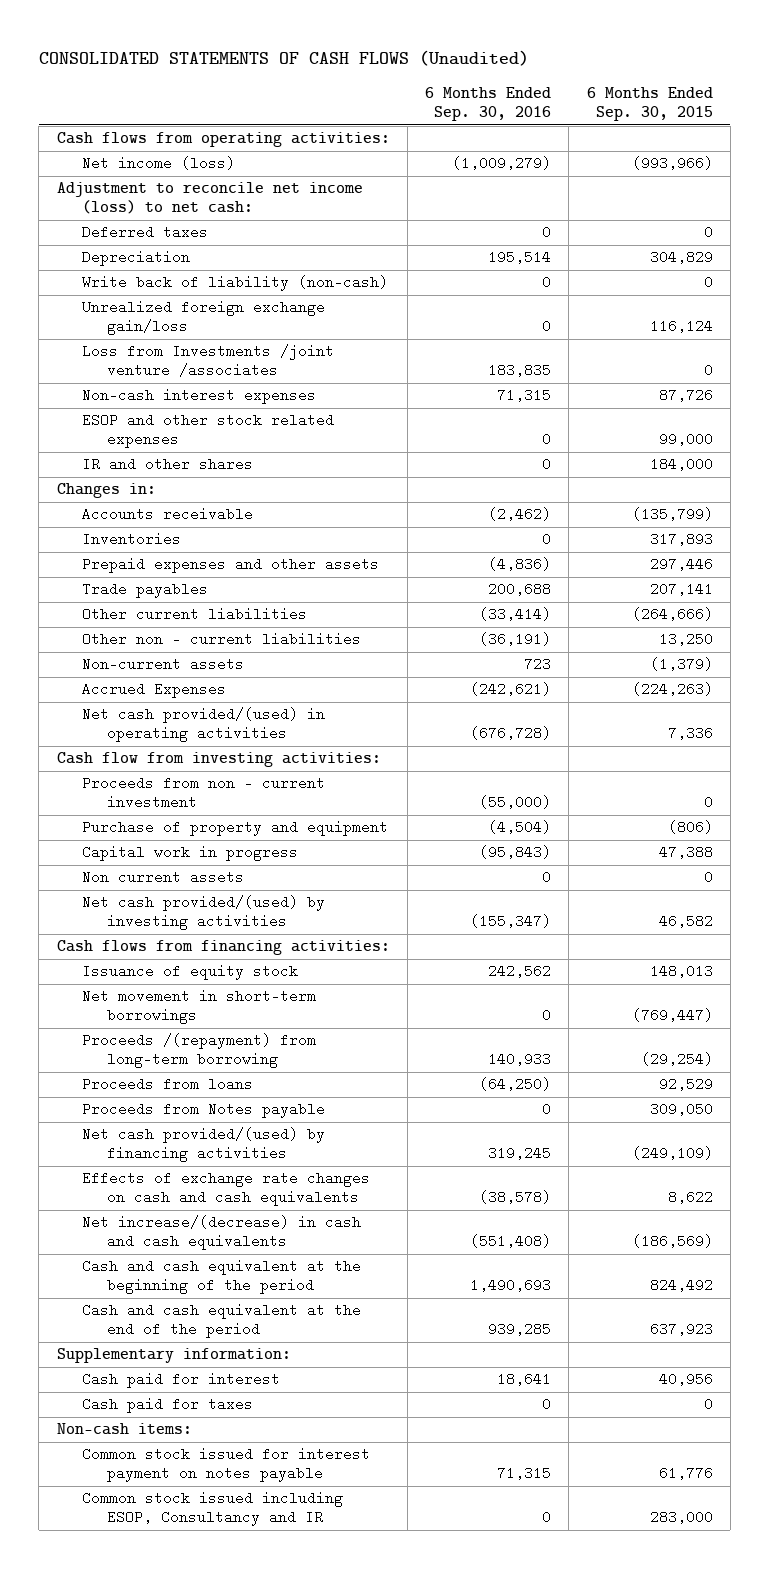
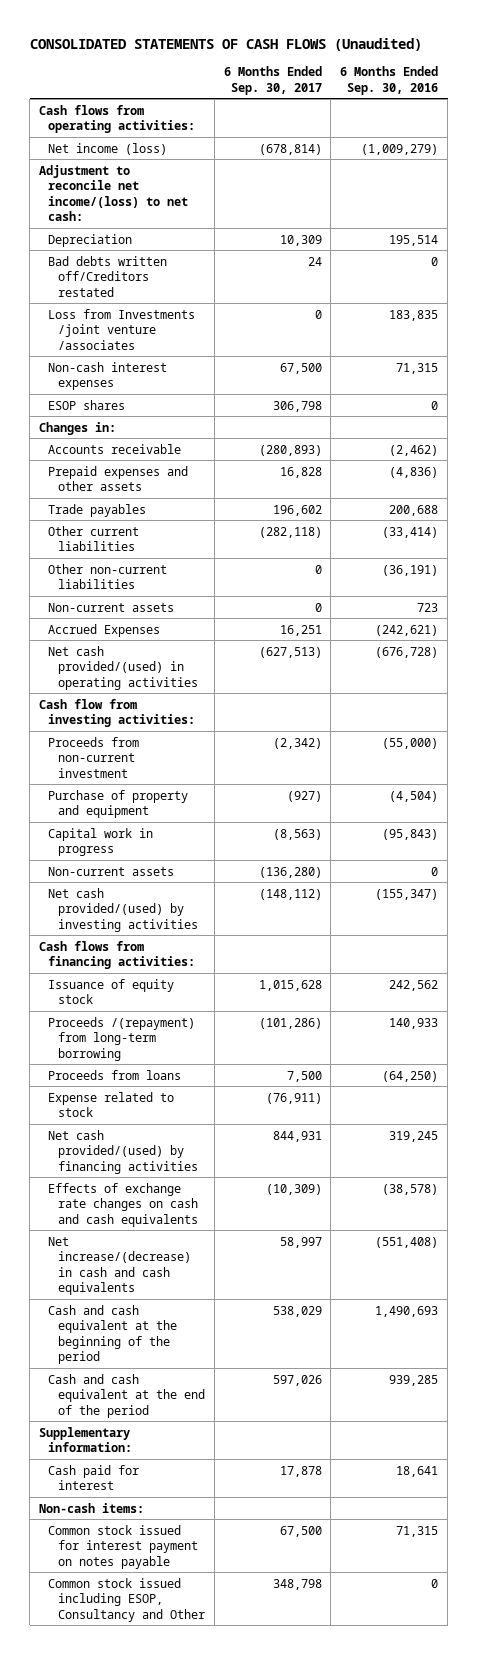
[586,87,713,122] 6 Months Ended Sep. 30, 2015 -> none
none -> [223,66,322,95] 6 Months Ended Sep. 30, 2017
[81,225,208,240] Deferred taxes -> none
[56,182,363,215] Adjustment to reconcile net income (loss) to net cash: -> [38,164,189,222] Adjustment to reconcile net income/(loss) to net cash:
[81,275,388,292] Write back of liability (non-cash) -> none
[81,300,325,336] Unrealized foreign exchange gain/loss -> none
none -> [48,255,168,297] Bad debts written off/Creditors restated
[81,457,253,472] IR and other shares -> none
[81,413,334,449] ESOP and other stock related expenses -> [48,399,126,410] ESOP shares
[81,532,181,547] Inventories -> none
[81,632,361,647] Other non - current liabilities -> [48,563,168,590] Other non-current liabilities
[81,776,325,810] Proceeds from non - current investment -> [48,736,140,778] Proceeds from non-current investment
[81,870,244,885] Non current assets -> [48,866,175,876] Non-current assets
[81,989,316,1025] Net movement in short-term borrowings -> none
[81,1102,325,1119] Proceeds from Notes payable -> none
none -> [48,1091,175,1118] Expense related to stock
[81,1397,253,1414] Cash paid for taxes -> none
[81,1491,343,1527] Common stock issued including ESOP, Consultancy and IR -> [48,1577,206,1622] Common stock issued including ESOP, Consultancy and Other

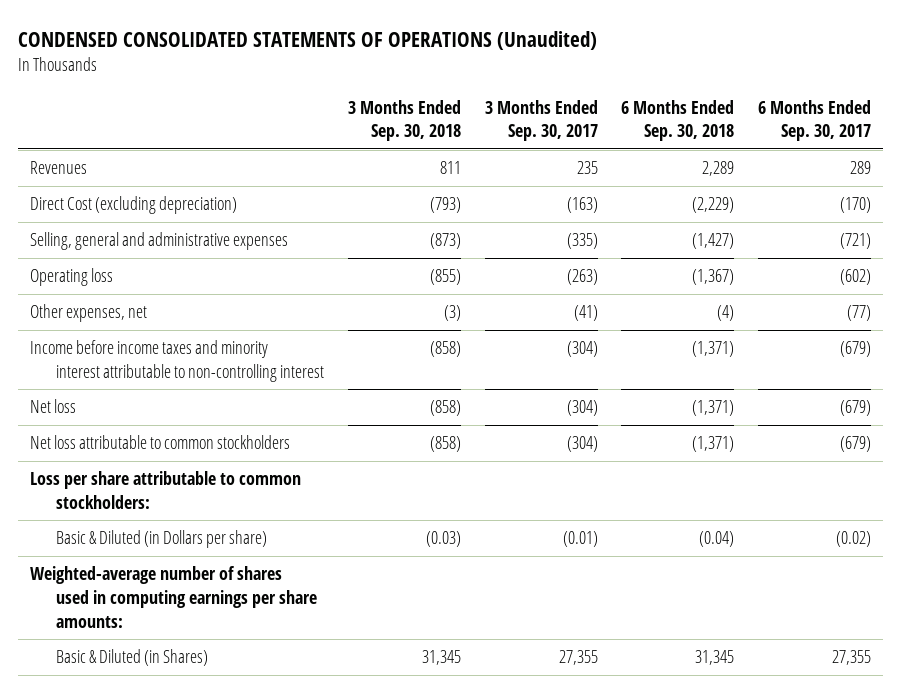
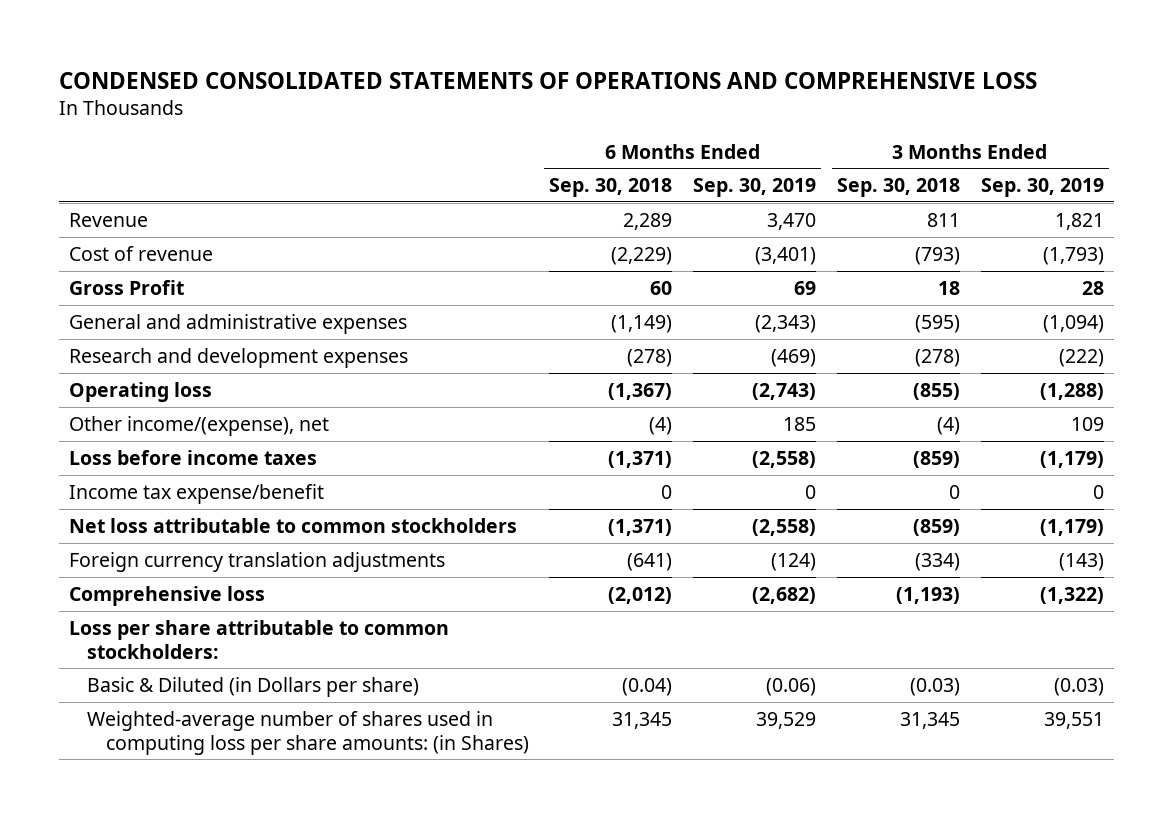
[18,30,598,50] CONDENSED CONSOLIDATED STATEMENTS OF OPERATIONS (Unaudited) -> [58,72,1037,90] CONDENSED CONSOLIDATED STATEMENTS OF OPERATIONS AND COMPREHENSIVE LOSS
[484,99,598,142] 3 Months Ended Sep. 30, 2017 -> none
[757,99,871,142] 6 Months Ended Sep. 30, 2017 -> none
none -> [693,178,817,198] Sep. 30, 2019
none -> [980,178,1104,198] Sep. 30, 2019
[30,161,88,175] Revenues -> [69,212,149,227] Revenue
[30,196,238,215] Direct Cost (excluding depreciation) -> [69,245,214,261] Cost of revenue
none -> [69,279,185,295] Gross Profit
[30,232,289,251] Selling, general and administrative expenses -> [69,313,408,334] General and administrative expenses
[429,233,461,250] (873) -> [915,314,961,333] (595)
[692,233,735,250] (1,427) -> [611,314,673,333] (1,149)
none -> [69,347,409,368] Research and development expenses
[30,435,291,450] Net loss attributable to common stockholders -> none
[30,304,148,323] Other expenses, net -> [69,415,330,436] Other income/(expense), net
[443,305,461,322] (3) -> [937,416,961,435] (4)
[30,340,325,382] Income before income taxes and minority interest attributable to non-controlling interest -> [69,449,318,465] Loss before income taxes
[429,341,461,358] (858) -> [913,450,961,468] (859)
none -> [69,483,325,504] Income tax expense/benefit
[30,399,77,414] Net loss -> [69,517,518,533] Net loss attributable to common stockholders
[429,400,461,417] (858) -> [913,518,961,536] (859)
none -> [69,551,446,572] Foreign currency translation adjustments
none -> [69,585,266,606] Comprehensive loss
[30,566,318,628] Weighted-average number of shares used in computing earnings per share amounts: -> none
[56,649,209,667] Basic & Diluted (in Shares) -> [87,710,529,755] Weighted-average number of shares used in computing loss per share amounts: (in Shares)

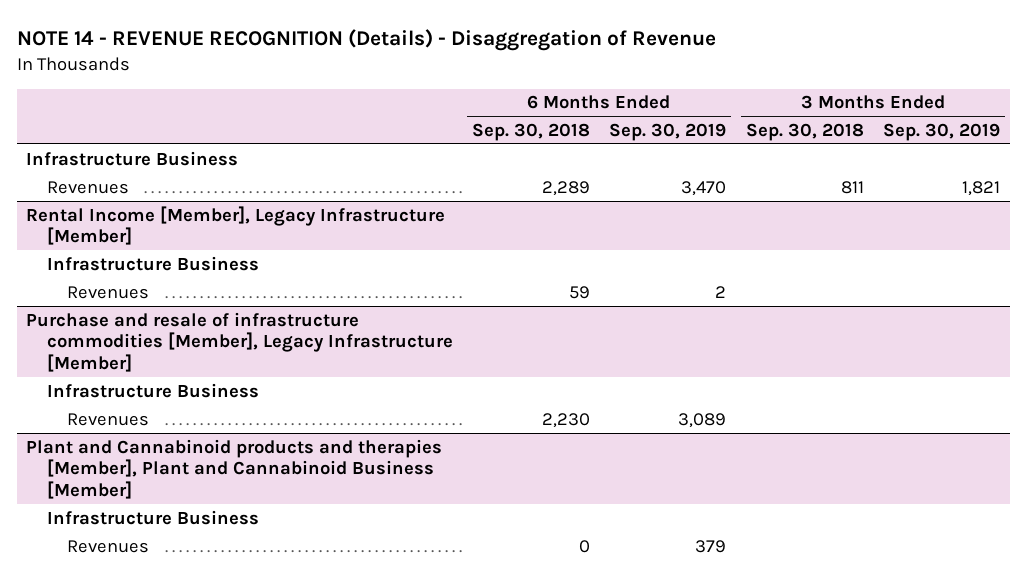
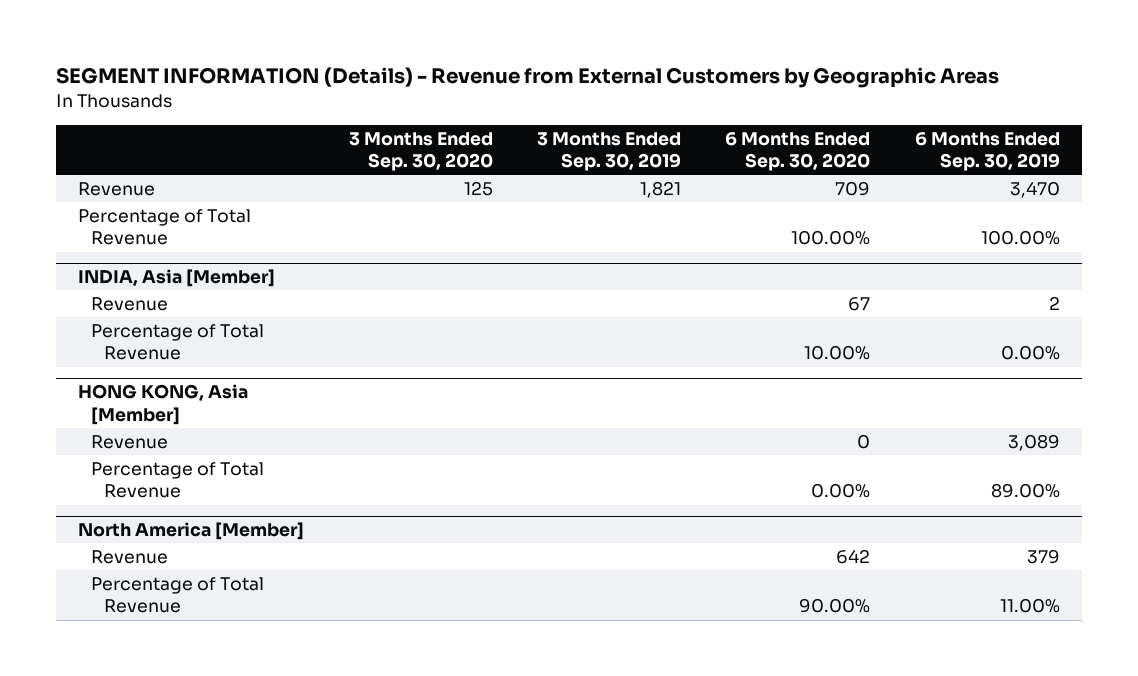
[16,29,716,52] NOTE 14 - REVENUE RECOGNITION (Details) - Disaggregation of Revenue -> [55,67,999,89] SEGMENT INFORMATION (Details) - Revenue from External Customers by Geographic Areas
[471,122,590,141] Sep. 30, 2018 -> none
[745,122,864,141] Sep. 30, 2018 -> none
none -> [348,131,493,172] 3 Months Ended Sep. 30, 2020
none -> [725,131,871,172] 6 Months Ended Sep. 30, 2020
[26,150,239,166] Infrastructure Business -> none
[26,205,446,246] Rental Income [Member], Legacy Infrastructure [Member] -> none
[46,255,259,271] Infrastructure Business -> none
[26,311,453,373] Purchase and resale of infrastructure commodities [Member], Legacy Infrastructure [Member] -> none
[46,382,259,398] Infrastructure Business -> none
[26,438,443,500] Plant and Cannabinoid products and therapies [Member], Plant and Cannabinoid Business [Member] -> none
[46,509,259,525] Infrastructure Business -> none
[46,180,129,194] Revenues -> [78,182,156,197] Revenue
none -> [78,209,252,246] Percentage of Total Revenue
none -> [78,269,276,288] INDIA, Asia [Member]
[66,285,149,299] Revenues -> [91,297,169,312] Revenue
none -> [91,324,265,361] Percentage of Total Revenue
none -> [78,384,249,425] HONG KONG, Asia [Member]
[66,412,149,426] Revenues -> [91,435,169,450] Revenue
none -> [91,462,265,499] Percentage of Total Revenue
none -> [78,522,305,541] North America [Member]
[66,539,149,553] Revenues -> [91,550,169,565] Revenue
none -> [91,577,265,614] Percentage of Total Revenue

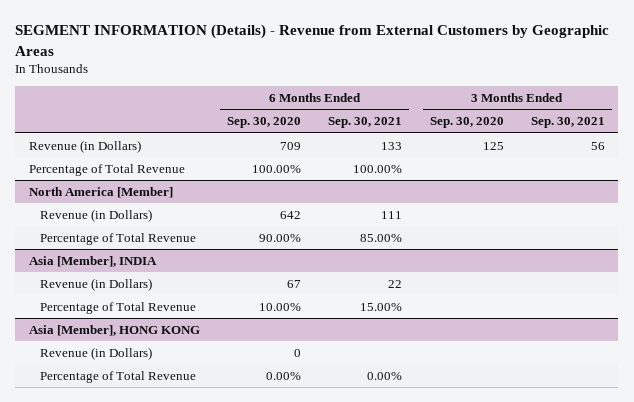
[536,131,681,172] 3 Months Ended Sep. 30, 2019 -> none
[914,131,1060,172] 6 Months Ended Sep. 30, 2019 -> none
none -> [328,117,403,129] Sep. 30, 2021
none -> [530,117,605,129] Sep. 30, 2021
[78,182,156,197] Revenue -> [28,139,141,153] Revenue (in Dollars)
[78,269,276,288] INDIA, Asia [Member] -> none
[91,297,169,312] Revenue -> none
[91,324,265,361] Percentage of Total Revenue -> none
[78,384,249,425] HONG KONG, Asia [Member] -> none
[91,435,169,450] Revenue -> none
[91,462,265,499] Percentage of Total Revenue -> none
[91,550,169,565] Revenue -> [40,208,153,222] Revenue (in Dollars)
none -> [28,255,157,267] Asia [Member], INDIA
none -> [40,277,153,291] Revenue (in Dollars)
none -> [40,301,197,314] Percentage of Total Revenue
none -> [28,324,200,336] Asia [Member], HONG KONG
none -> [40,346,153,360] Revenue (in Dollars)
none -> [40,370,197,383] Percentage of Total Revenue

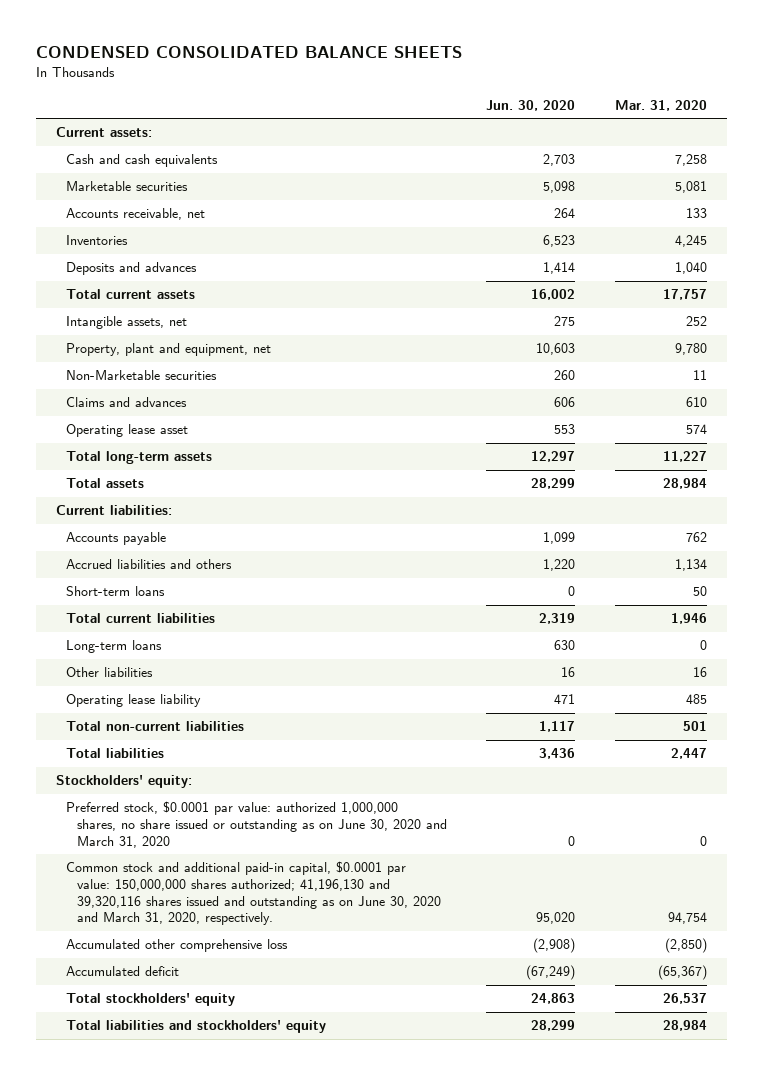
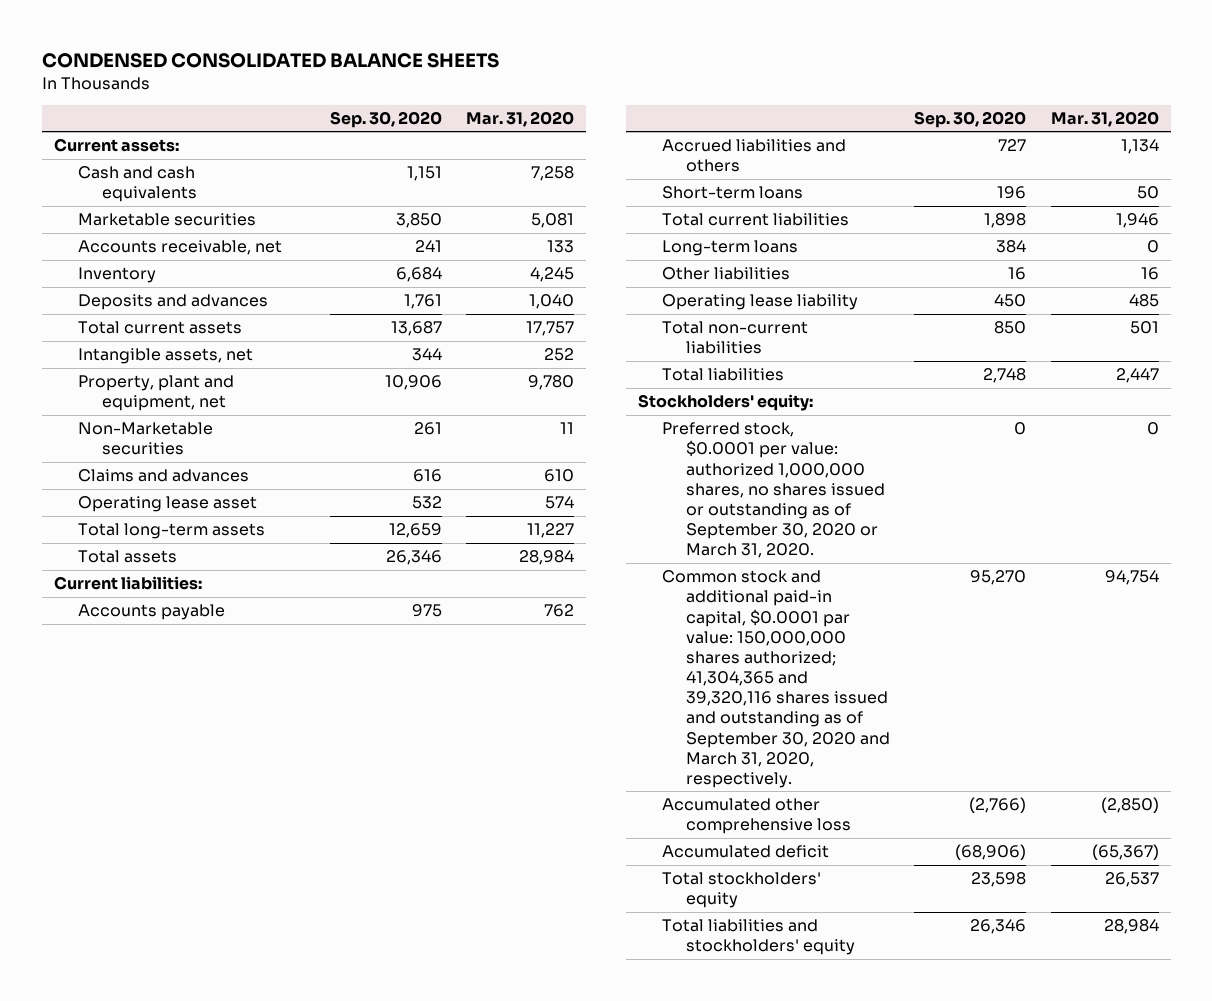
[486,99,576,111] Jun. 30, 2020 -> none
none -> [329,110,442,128] Sep. 30, 2020
[66,235,129,246] Inventories -> [77,267,156,284] Inventory
[66,801,447,848] Preferred stock, $0.0001 par value: authorized 1,000,000 shares, no share issued or outstanding as on June 30, 2020 and March 31, 2020 -> [662,422,886,559] Preferred stock, $0.0001 per value: authorized 1,000,000 shares, no shares issued or outstanding as of September 30, 2020 or March 31, 2020.
[66,861,441,926] Common stock and additional paid-in capital, $0.0001 par value: 150,000,000 shares authorized; 41,196,130 and 39,320,116 shares issued and outstanding as on June 30, 2020 and March 31, 2020, respectively. -> [662,570,891,788] Common stock and additional paid-in capital, $0.0001 par value: 150,000,000 shares authorized; 41,304,365 and 39,320,116 shares issued and outstanding as of September 30, 2020 and March 31, 2020, respectively.

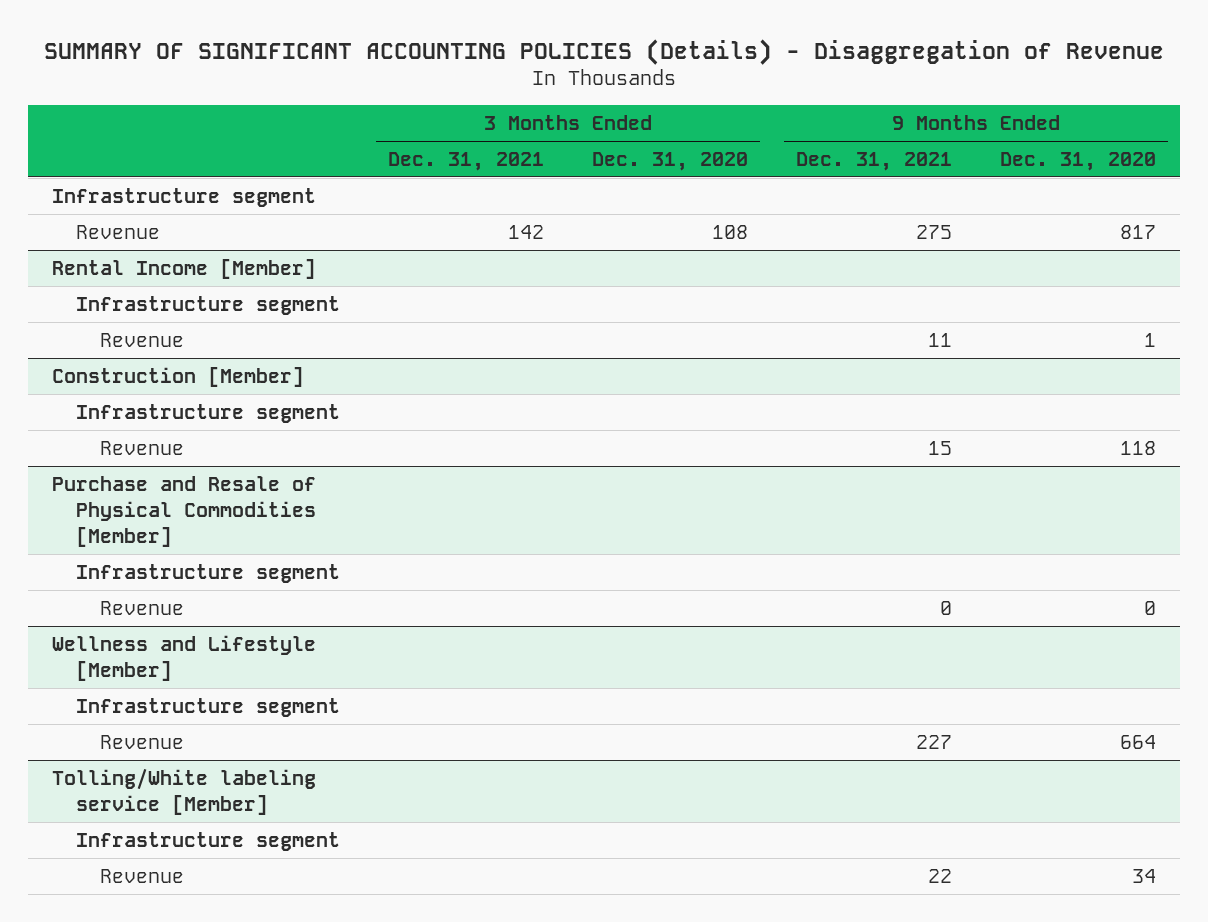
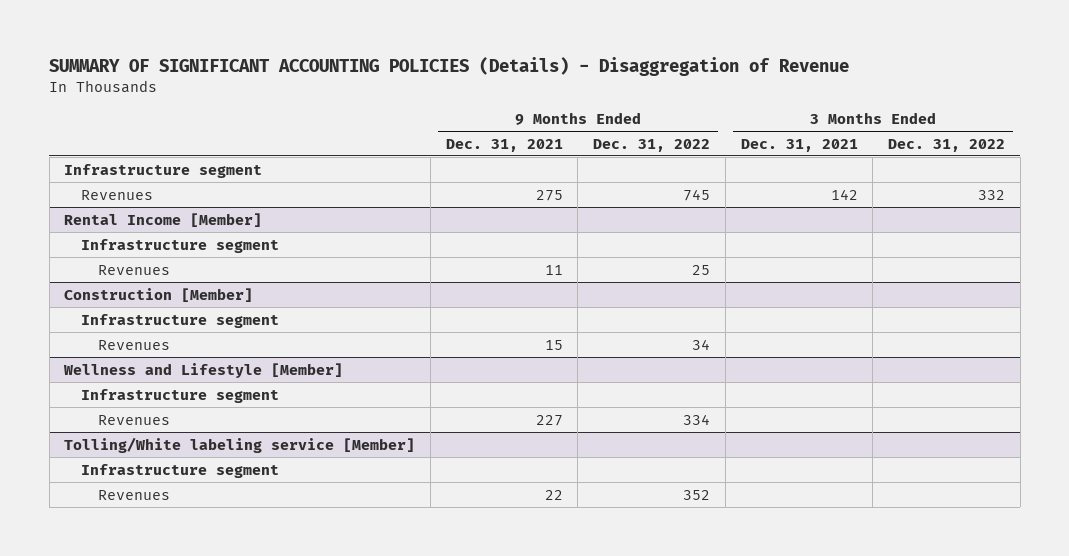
[591,151,748,171] Dec. 31, 2020 -> none
[1000,151,1157,171] Dec. 31, 2020 -> none
none -> [593,138,711,152] Dec. 31, 2022
none -> [887,138,1005,152] Dec. 31, 2022
[75,224,160,239] Revenue -> [80,189,153,200] Revenues
[100,332,185,347] Revenue -> [97,264,170,275] Revenues
[51,475,316,547] Purchase and Resale of Physical Commodities [Member] -> none
[75,563,340,583] Infrastructure segment -> none
[100,600,185,615] Revenue -> none
[100,440,185,455] Revenue -> [97,339,170,350] Revenues
[100,734,185,749] Revenue -> [97,414,170,425] Revenues
[100,868,185,883] Revenue -> [97,489,170,500] Revenues

